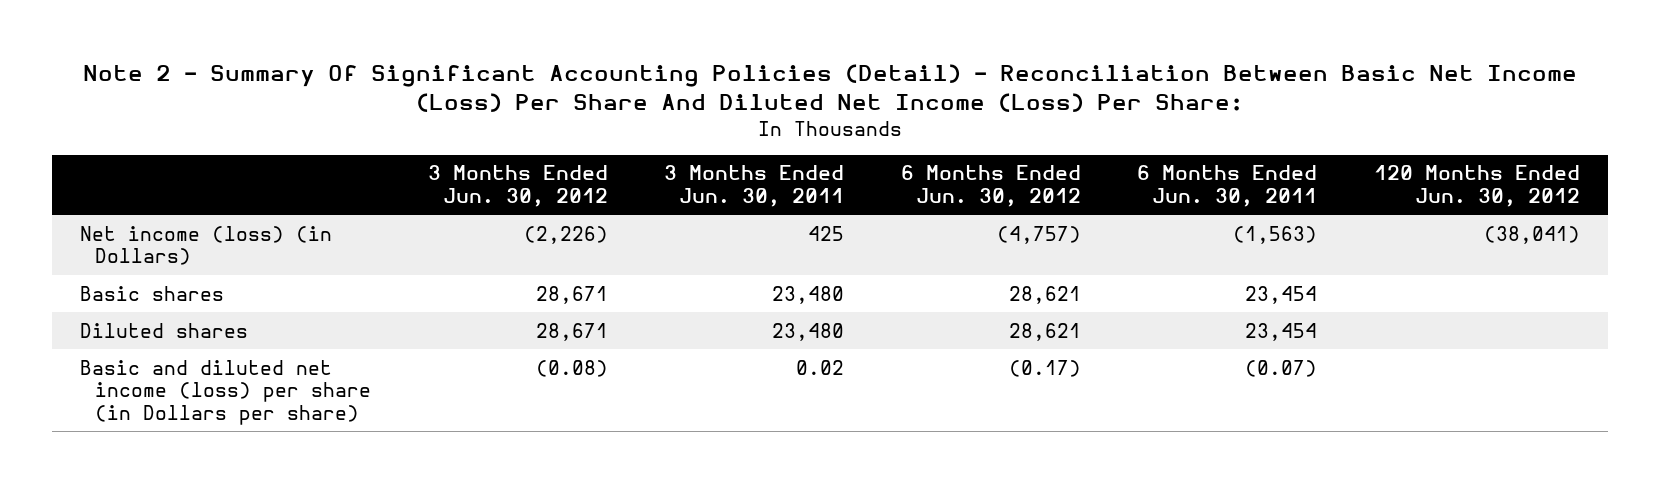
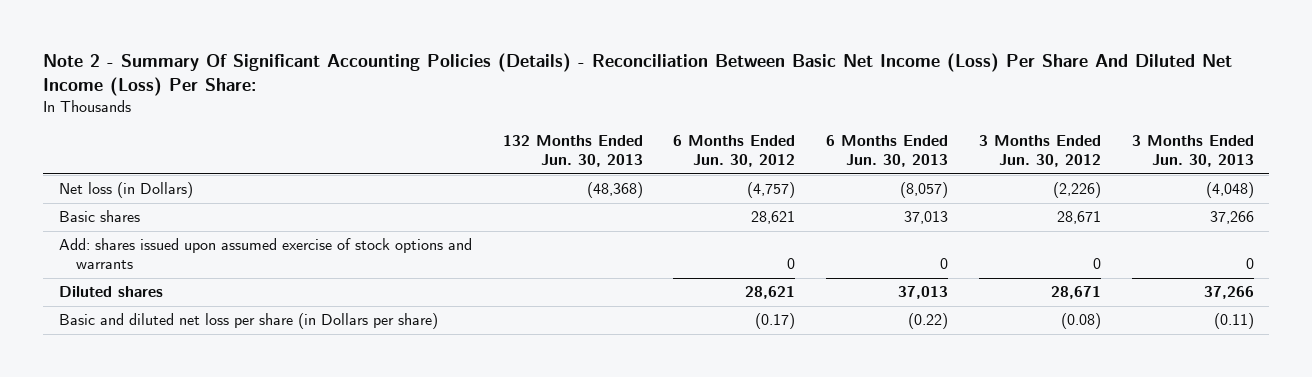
[82,63,1577,113] Note 2 - Summary Of Significant Accounting Policies (Detail) - Reconciliation Between Basic Net Income (Loss) Per Share And Diluted Net Income (Loss) Per Share: -> [43,53,1233,97] Note 2 - Summary Of Significant Accounting Policies (Details) - Reconciliation Between Basic Net Income (Loss) Per Share And Diluted Net Income (Loss) Per Share:
[664,165,845,207] 3 Months Ended Jun. 30, 2011 -> none
[1137,165,1318,207] 6 Months Ended Jun. 30, 2011 -> none
[1373,165,1580,207] 120 Months Ended Jun. 30, 2012 -> none
none -> [502,135,643,168] 132 Months Ended Jun. 30, 2013
none -> [826,135,949,168] 6 Months Ended Jun. 30, 2013
none -> [1131,135,1254,168] 3 Months Ended Jun. 30, 2013
[79,225,332,266] Net income (loss) (in Dollars) -> [58,182,193,199] Net loss (in Dollars)
none -> [58,238,472,270] Add: shares issued upon assumed exercise of stock options and warrants
[79,359,372,425] Basic and diluted net income (loss) per share (in Dollars per share) -> [58,313,438,330] Basic and diluted net loss per share (in Dollars per share)

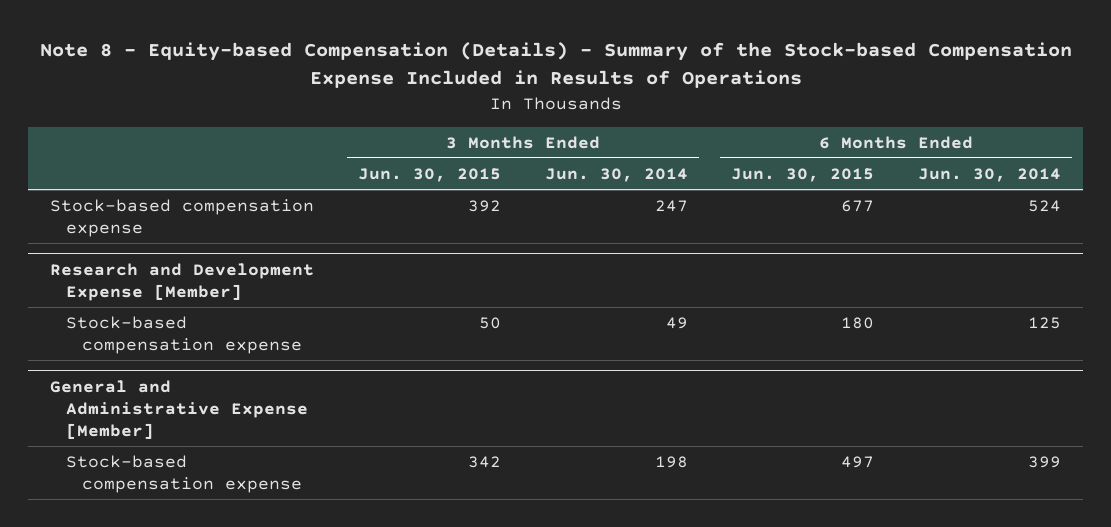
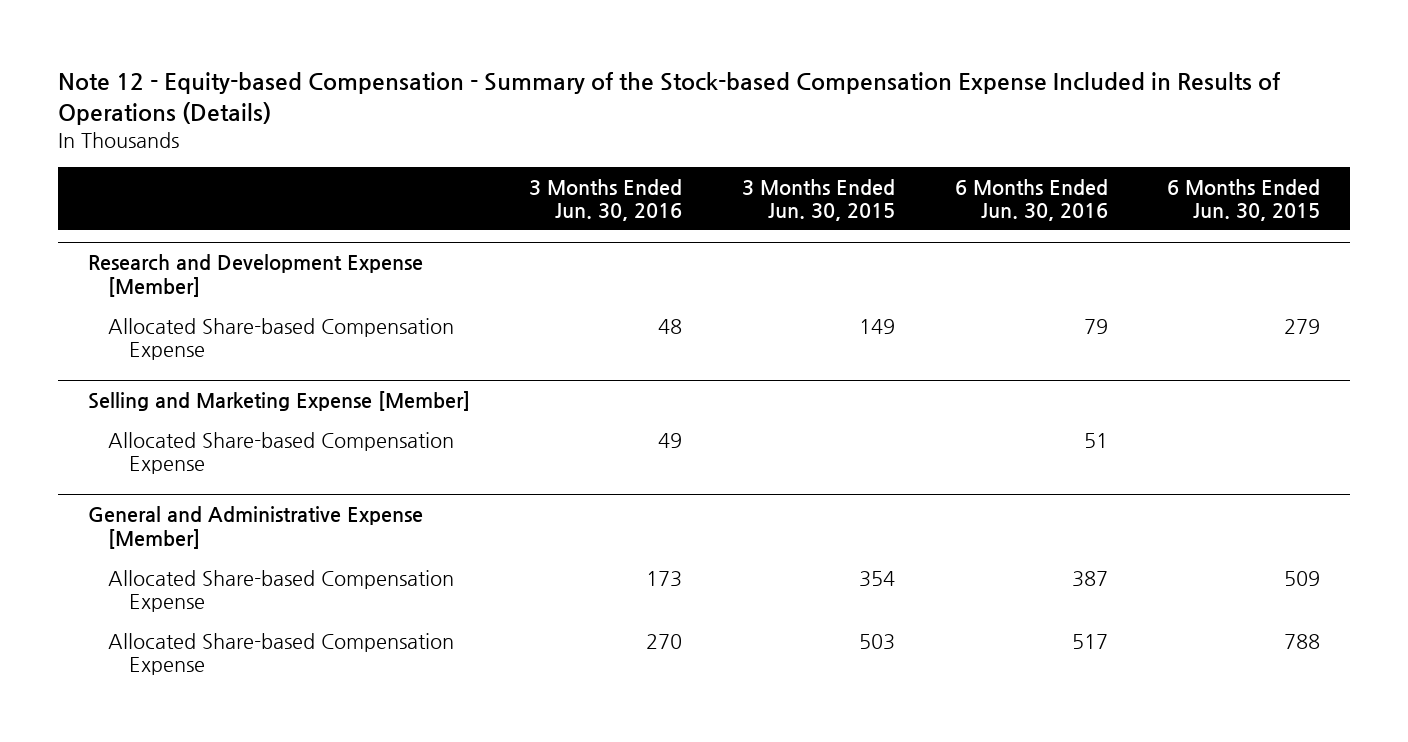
[39,42,1072,89] Note 8 - Equity-based Compensation (Details) - Summary of the Stock-based Compensation Expense Included in Results of Operations -> [58,72,1282,126] Note 12 - Equity-based Compensation - Summary of the Stock-based Compensation Expense Included in Results of Operations (Details)
[544,167,688,182] Jun. 30, 2014 -> none
[918,167,1062,182] Jun. 30, 2014 -> none
none -> [529,178,683,222] 3 Months Ended Jun. 30, 2016
none -> [954,178,1108,222] 6 Months Ended Jun. 30, 2016
[50,198,315,237] Stock-based compensation expense -> none
[65,315,302,354] Stock-based compensation expense -> [108,317,455,361] Allocated Share-based Compensation Expense
[479,316,502,329] 50 -> [859,318,896,334] 149
[841,316,875,329] 180 -> [1284,318,1321,334] 279
none -> [87,391,470,412] Selling and Marketing Expense [Member]
none -> [108,431,455,475] Allocated Share-based Compensation Expense
[65,454,302,493] Stock-based compensation expense -> [108,569,455,613] Allocated Share-based Compensation Expense
[468,455,502,468] 342 -> [859,570,896,587] 354
[841,455,875,468] 497 -> [1284,570,1321,586] 509
none -> [108,632,455,676] Allocated Share-based Compensation Expense

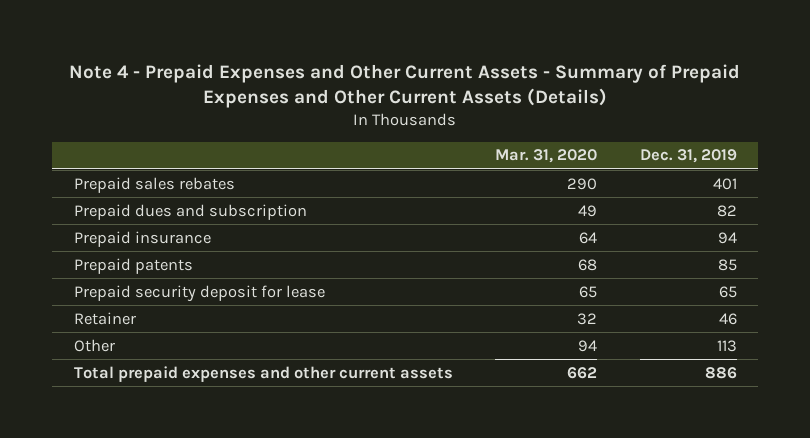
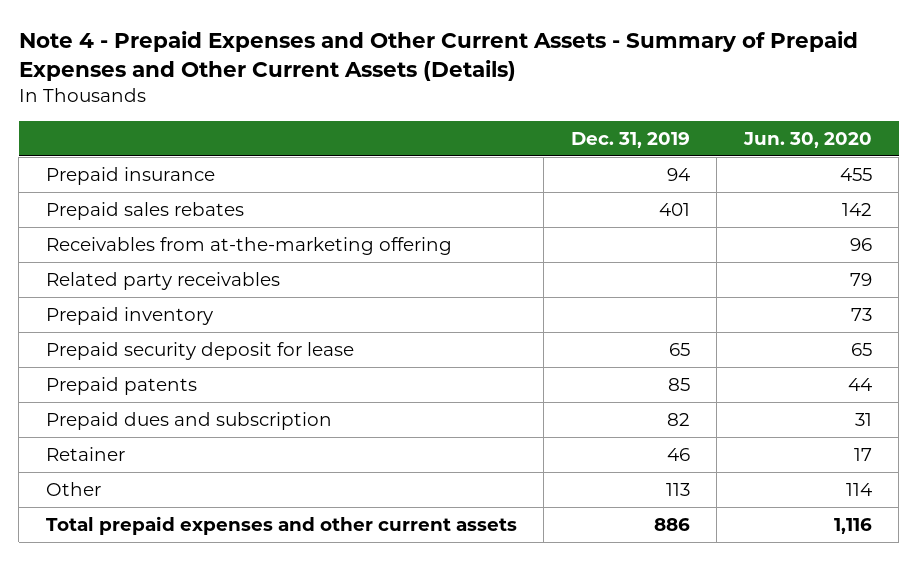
[495,149,598,164] Mar. 31, 2020 -> none
none -> [742,131,872,148] Jun. 30, 2020
[73,176,235,193] Prepaid sales rebates -> [45,202,244,221] Prepaid sales rebates
none -> [45,237,452,256] Receivables from at-the-marketing offering
none -> [45,272,280,291] Related party receivables
none -> [45,307,213,326] Prepaid inventory
[73,257,193,274] Prepaid patents -> [45,377,197,396] Prepaid patents
[73,203,307,220] Prepaid dues and subscription -> [45,412,332,431] Prepaid dues and subscription

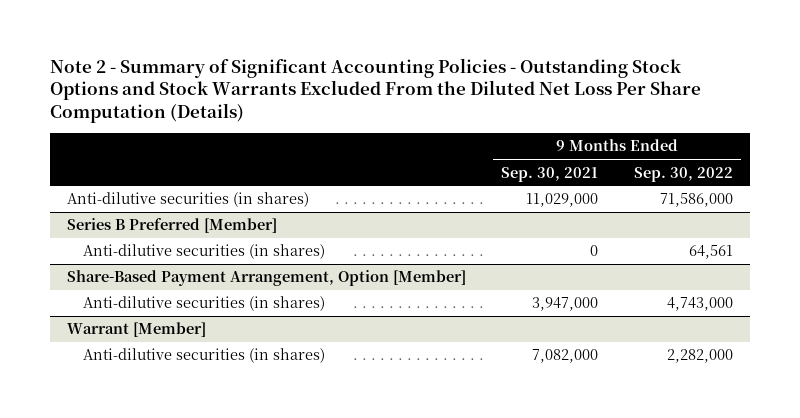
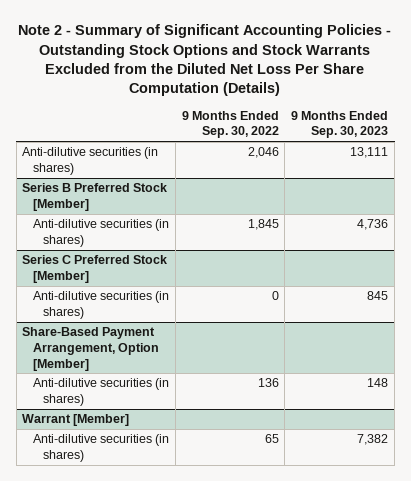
[49,57,701,124] Note 2 - Summary of Significant Accounting Policies - Outstanding Stock Options and Stock Warrants Excluded From the Diluted Net Loss Per Share Computation (Details) -> [18,24,392,97] Note 2 - Summary of Significant Accounting Policies - Outstanding Stock Options and Stock Warrants Excluded from the Diluted Net Loss Per Share Computation (Details)
[501,166,599,182] Sep. 30, 2021 -> none
none -> [291,110,389,139] 9 Months Ended Sep. 30, 2023
[659,193,733,208] 71,586,000 -> [247,147,279,159] 2,046
[67,218,278,234] Series B Preferred [Member] -> [22,183,168,211] Series B Preferred Stock [Member]
[688,245,733,260] 64,561 -> [247,219,279,231] 1,845
none -> [22,255,168,283] Series C Preferred Stock [Member]
none -> [32,291,169,319] Anti-dilutive securities (in shares)
[666,297,733,312] 4,743,000 -> [257,378,279,388] 136
[666,349,733,364] 2,282,000 -> [264,434,279,444] 65

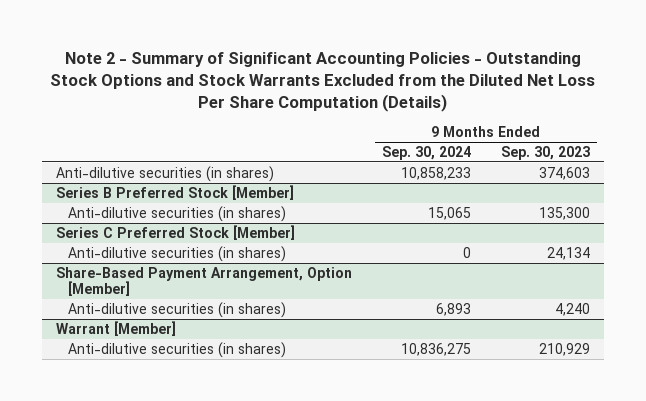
[181,110,279,139] 9 Months Ended Sep. 30, 2022 -> none
none -> [382,146,472,161] Sep. 30, 2024
[350,147,389,159] 13,111 -> [538,166,590,180] 374,603
[357,219,389,231] 4,736 -> [538,206,590,220] 135,300
[367,291,389,301] 845 -> [546,246,590,260] 24,134
[367,378,389,388] 148 -> [554,302,590,316] 4,240
[357,434,389,446] 7,382 -> [538,342,590,356] 210,929

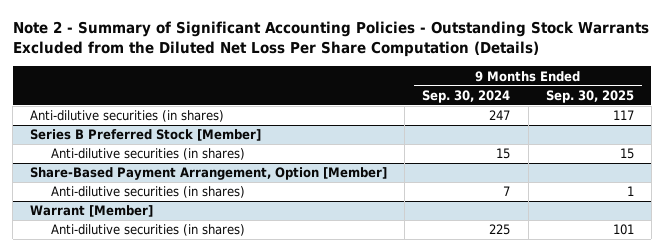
[50,51,596,112] Note 2 - Summary of Significant Accounting Policies - Outstanding Stock Options and Stock Warrants Excluded from the Diluted Net Loss Per Share Computation (Details) -> [12,20,649,58] Note 2 - Summary of Significant Accounting Policies - Outstanding Stock Warrants Excluded from the Diluted Net Loss Per Share Computation (Details)
[500,146,590,161] Sep. 30, 2023 -> none
none -> [545,89,634,103] Sep. 30, 2025
[401,166,472,180] 10,858,233 -> [489,110,511,121] 247
[56,224,296,240] Series C Preferred Stock [Member] -> none
[67,245,286,262] Anti-dilutive securities (in shares) -> none
[428,206,472,220] 15,065 -> [496,148,511,160] 15
[436,302,472,316] 6,893 -> [503,186,511,197] 7
[401,342,472,356] 10,836,275 -> [489,224,511,236] 225

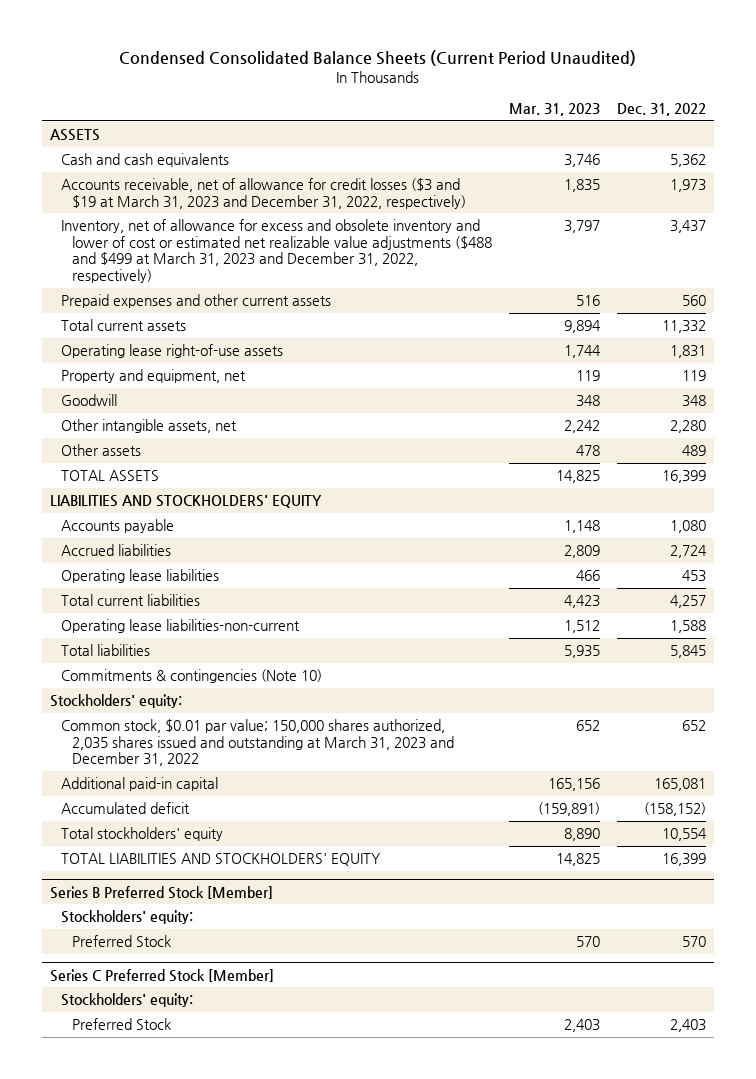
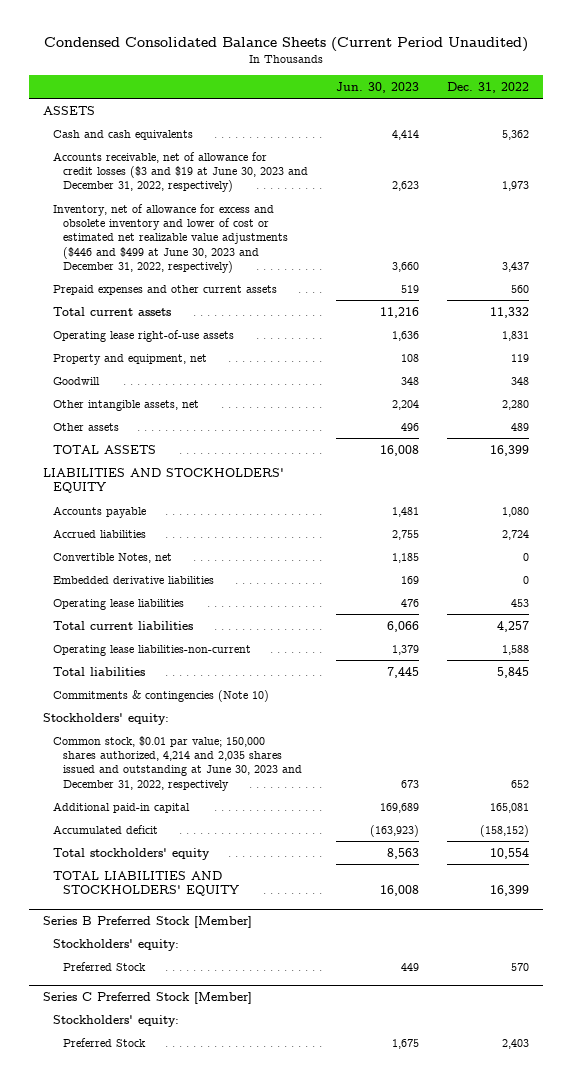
[509,102,601,116] Mar. 31, 2023 -> none
none -> [336,81,420,93] Jun. 30, 2023
[61,178,467,209] Accounts receivable, net of allowance for credit losses ($3 and $19 at March 31, 2023 and December 31, 2022, respectively) -> [53,151,309,193] Accounts receivable, net of allowance for credit losses ($3 and $19 at June 30, 2023 and December 31, 2022, respectively)
[61,219,493,283] Inventory, net of allowance for excess and obsolete inventory and lower of cost or estimated net realizable value adjustments ($488 and $499 at March 31, 2023 and December 31, 2022, respectively) -> [53,203,289,273] Inventory, net of allowance for excess and obsolete inventory and lower of cost or estimated net realizable value adjustments ($446 and $499 at June 30, 2023 and December 31, 2022, respectively)
none -> [53,552,173,563] Convertible Notes, net
none -> [53,575,215,584] Embedded derivative liabilities
[61,719,455,767] Common stock, $0.01 par value; 150,000 shares authorized, 2,035 shares issued and outstanding at March 31, 2023 and December 31, 2022 -> [53,735,303,791] Common stock, $0.01 par value; 150,000 shares authorized, 4,214 and 2,035 shares issued and outstanding at June 30, 2023 and December 31, 2022, respectively

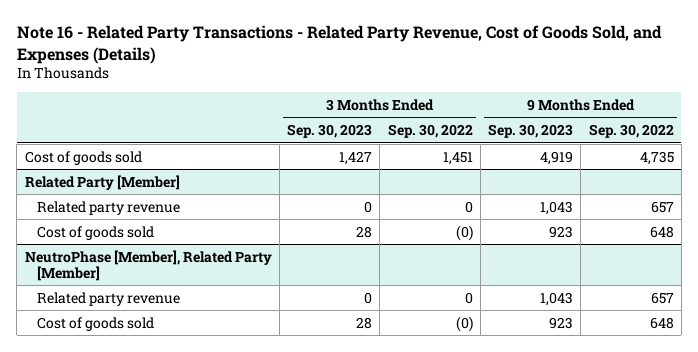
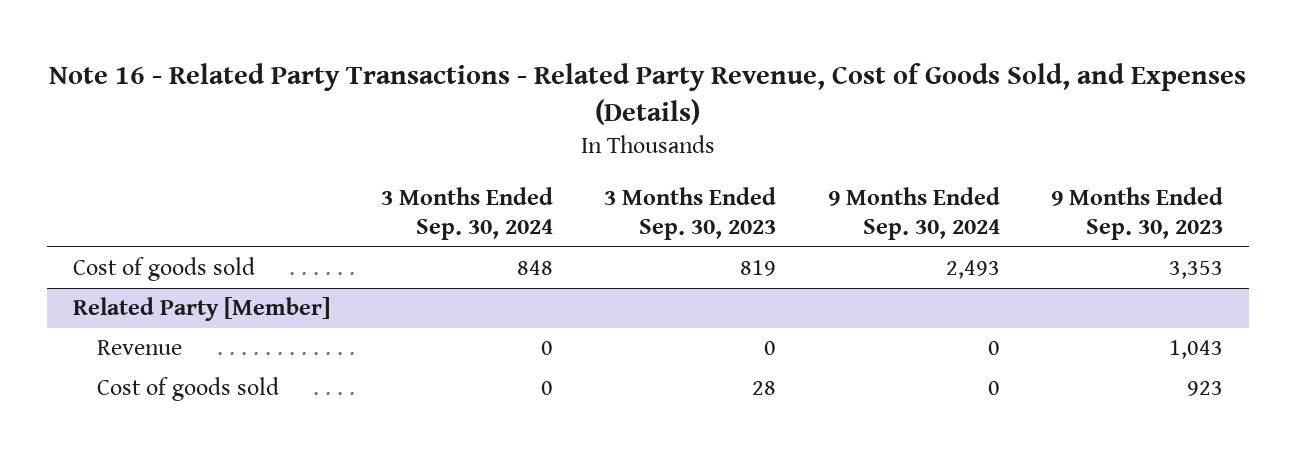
[387,123,473,138] Sep. 30, 2022 -> none
[588,123,674,138] Sep. 30, 2022 -> none
none -> [380,186,553,241] 3 Months Ended Sep. 30, 2024
none -> [827,186,1000,241] 9 Months Ended Sep. 30, 2024
[339,150,373,165] 1,427 -> [740,260,777,277] 819
[540,150,574,165] 4,919 -> [1169,261,1224,280] 3,353
[36,225,154,240] Cost of goods sold -> none
[24,249,272,281] NeutroPhase [Member], Related Party [Member] -> none
[36,291,180,306] Related party revenue -> none
[36,200,180,215] Related party revenue -> [97,340,183,356] Revenue

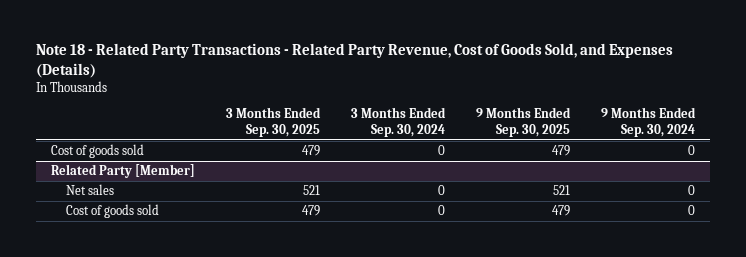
[48,63,1246,126] Note 16 - Related Party Transactions - Related Party Revenue, Cost of Goods Sold, and Expenses (Details) -> [35,43,673,78] Note 18 - Related Party Transactions - Related Party Revenue, Cost of Goods Sold, and Expenses (Details)
[604,186,777,241] 3 Months Ended Sep. 30, 2023 -> none
[1051,186,1224,241] 9 Months Ended Sep. 30, 2023 -> none
none -> [226,107,322,137] 3 Months Ended Sep. 30, 2025
none -> [475,107,571,137] 9 Months Ended Sep. 30, 2025
[516,260,553,276] 848 -> [437,145,445,156] 0
[945,260,1000,280] 2,493 -> [687,145,695,156] 0
[97,340,183,356] Revenue -> [66,184,115,196] Net sales

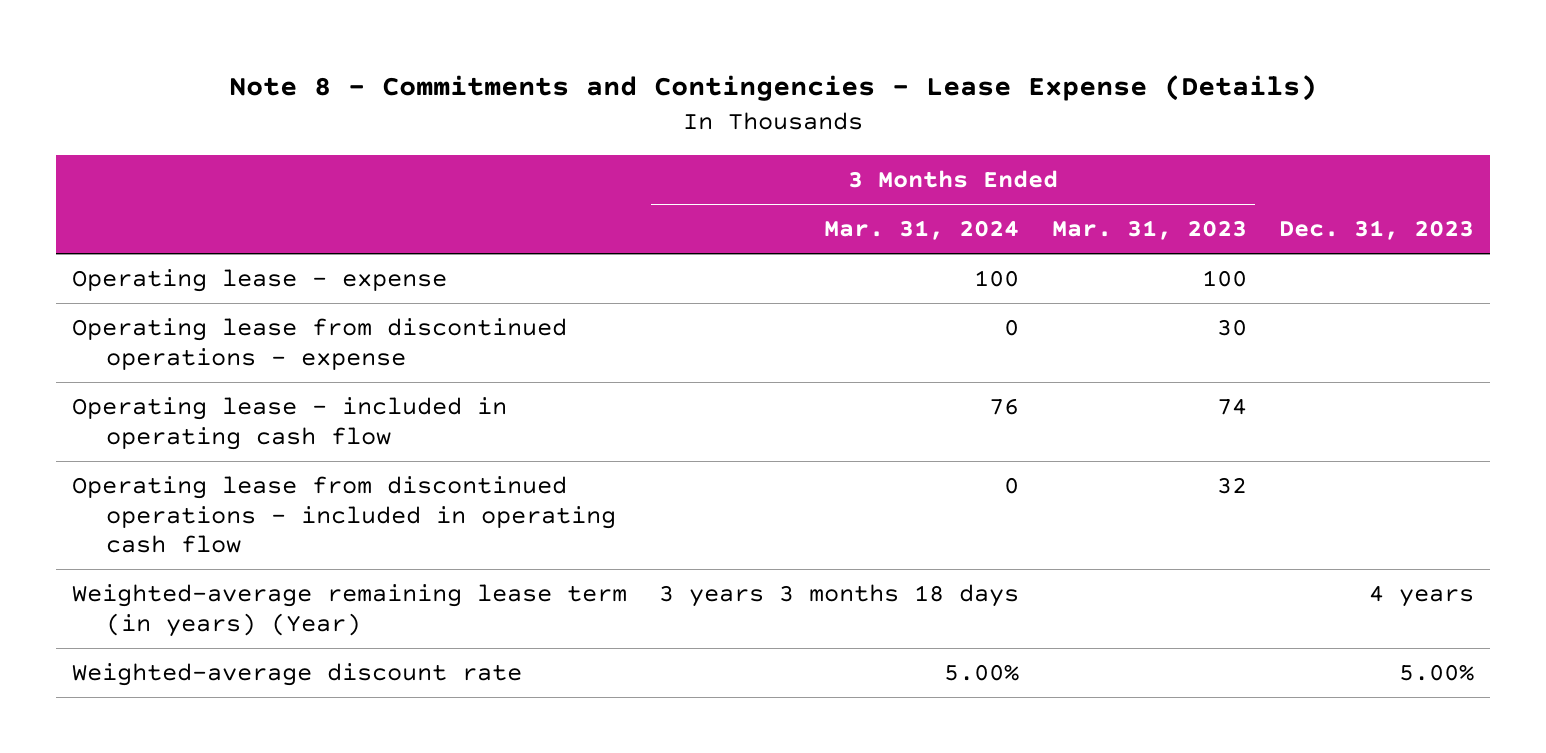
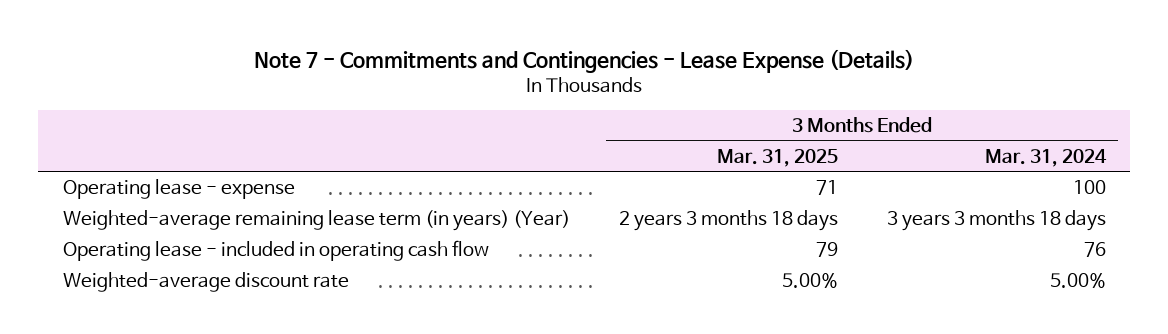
[228,75,1317,102] Note 8 - Commitments and Contingencies - Lease Expense (Details) -> [254,48,915,73] Note 7 - Commitments and Contingencies - Lease Expense (Details)
[1051,220,1247,241] Mar. 31, 2023 -> none
[1278,220,1474,241] Dec. 31, 2023 -> none
none -> [716,148,838,167] Mar. 31, 2025
[71,318,567,370] Operating lease from discontinued operations - expense -> none
[71,476,617,554] Operating lease from discontinued operations - included in operating cash flow -> none
[71,397,507,450] Operating lease - included in operating cash flow -> [62,239,489,261] Operating lease - included in operating cash flow

